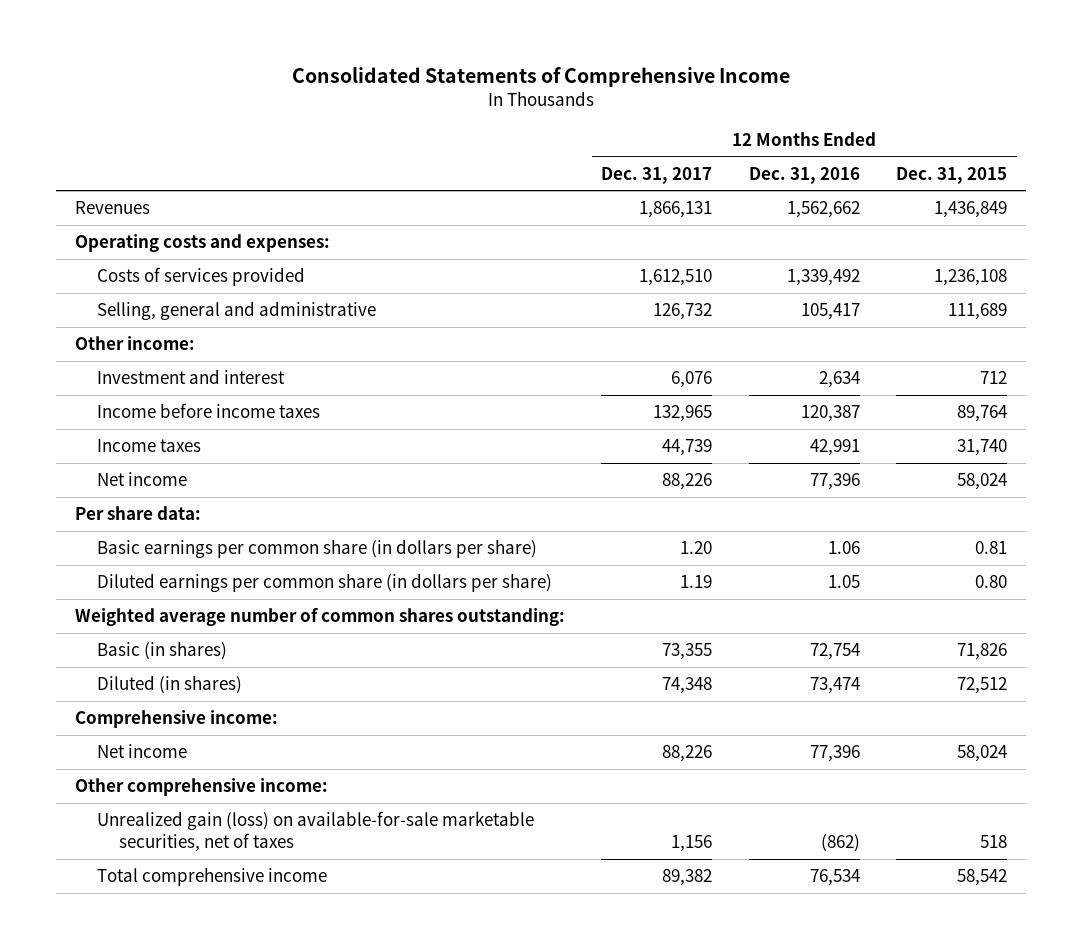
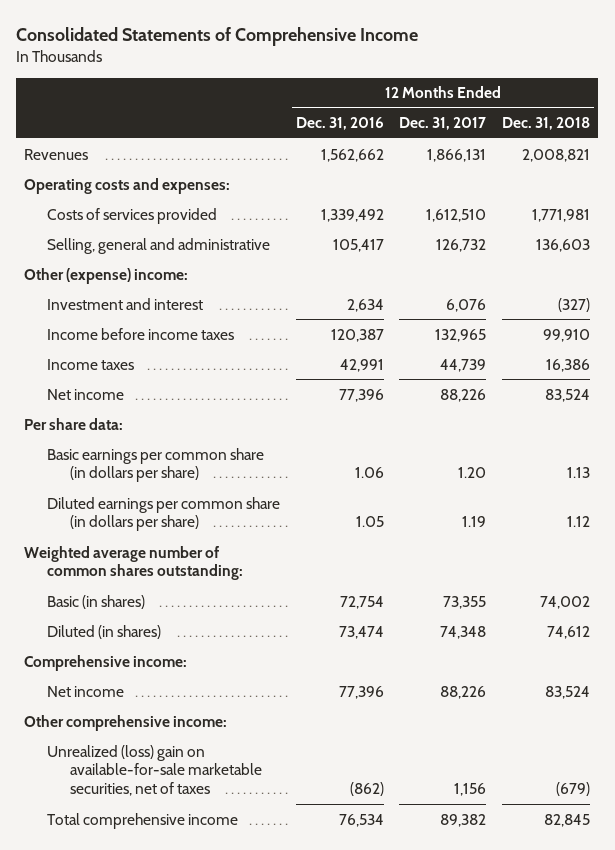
[896,166,1008,184] Dec. 31, 2015 -> none
none -> [502,117,591,131] Dec. 31, 2018
[74,336,195,351] Other income: -> [24,267,189,284] Other (expense) income:
[96,811,534,853] Unrealized gain (loss) on available-for-sale marketable securities, net of taxes -> [46,744,262,797] Unrealized (loss) gain on available-for-sale marketable securities, net of taxes

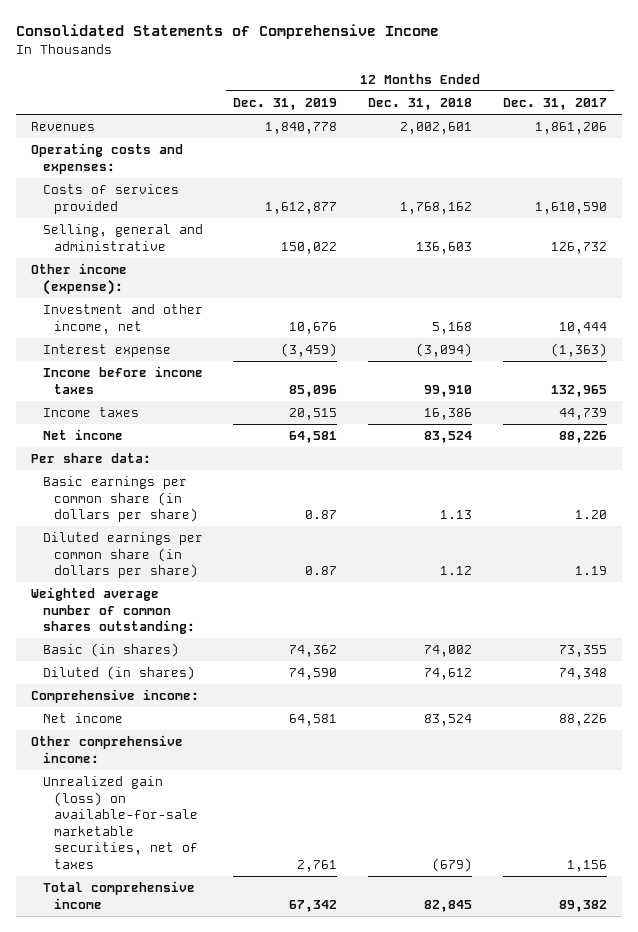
[295,117,384,131] Dec. 31, 2016 -> none
none -> [233,98,338,111] Dec. 31, 2019
[427,148,487,162] 1,866,131 -> [534,122,607,135] 1,861,206
[522,148,591,162] 2,008,821 -> [399,122,472,135] 2,002,601
[426,208,487,222] 1,612,510 -> [534,201,607,214] 1,610,590
[532,208,591,222] 1,771,981 -> [399,201,472,214] 1,768,162
[24,267,189,284] Other (expense) income: -> [31,263,128,295] Other income (expense):
[46,297,203,310] Investment and interest -> [42,304,203,334] Investment and other income, net
[446,298,487,312] 6,076 -> [558,321,607,334] 10,444
[558,297,591,312] (327) -> [431,321,472,334] 5,168
none -> [42,344,171,358] Interest expense
[46,744,262,797] Unrealized (loss) gain on available-for-sale marketable securities, net of taxes -> [42,776,199,869] Unrealized gain (loss) on available-for-sale marketable securities, net of taxes

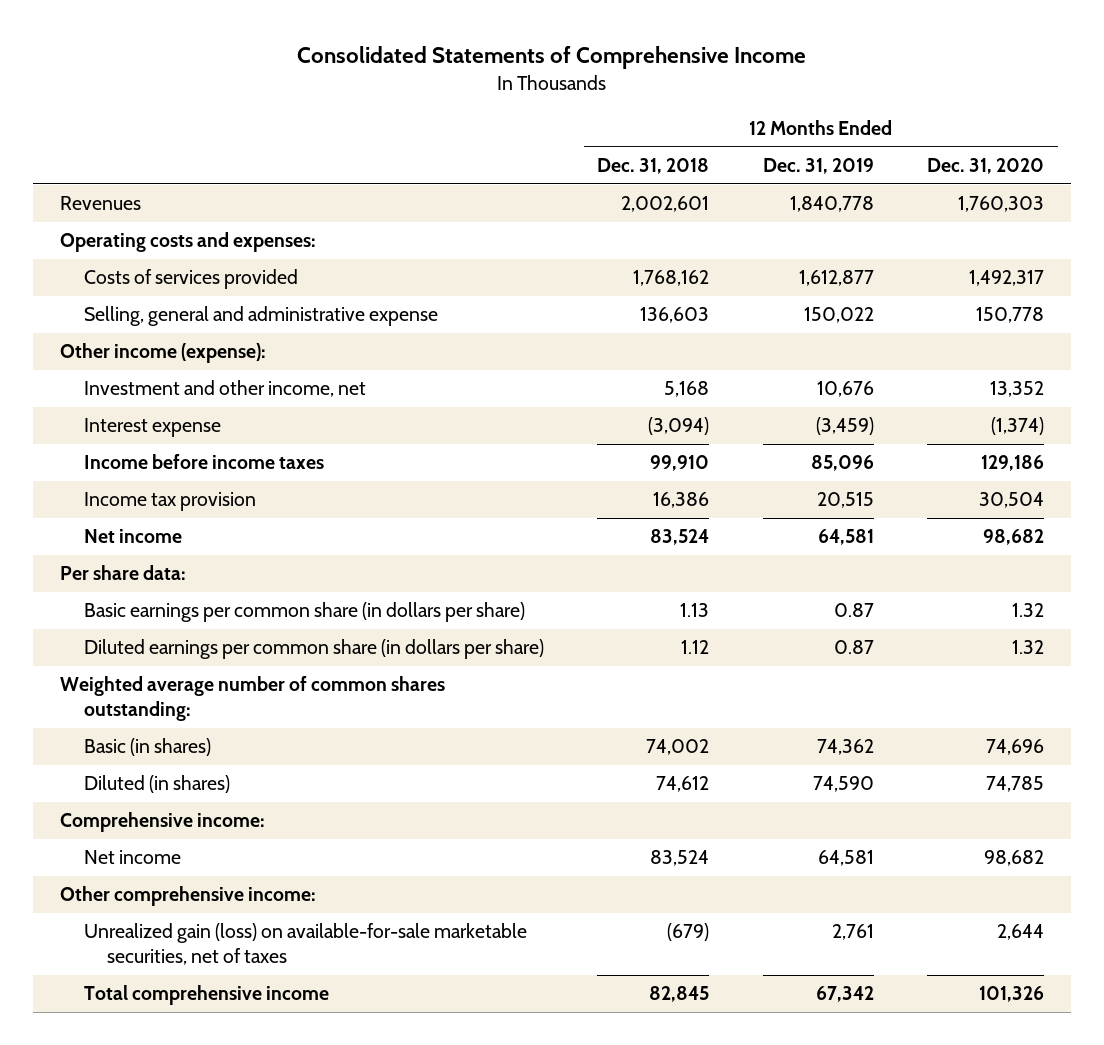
[502,98,607,111] Dec. 31, 2017 -> none
none -> [927,157,1045,174] Dec. 31, 2020
[42,224,203,251] Selling, general and administrative -> [83,306,438,327] Selling, general and administrative expense
[42,407,139,418] Income taxes -> [83,492,256,512] Income tax provision

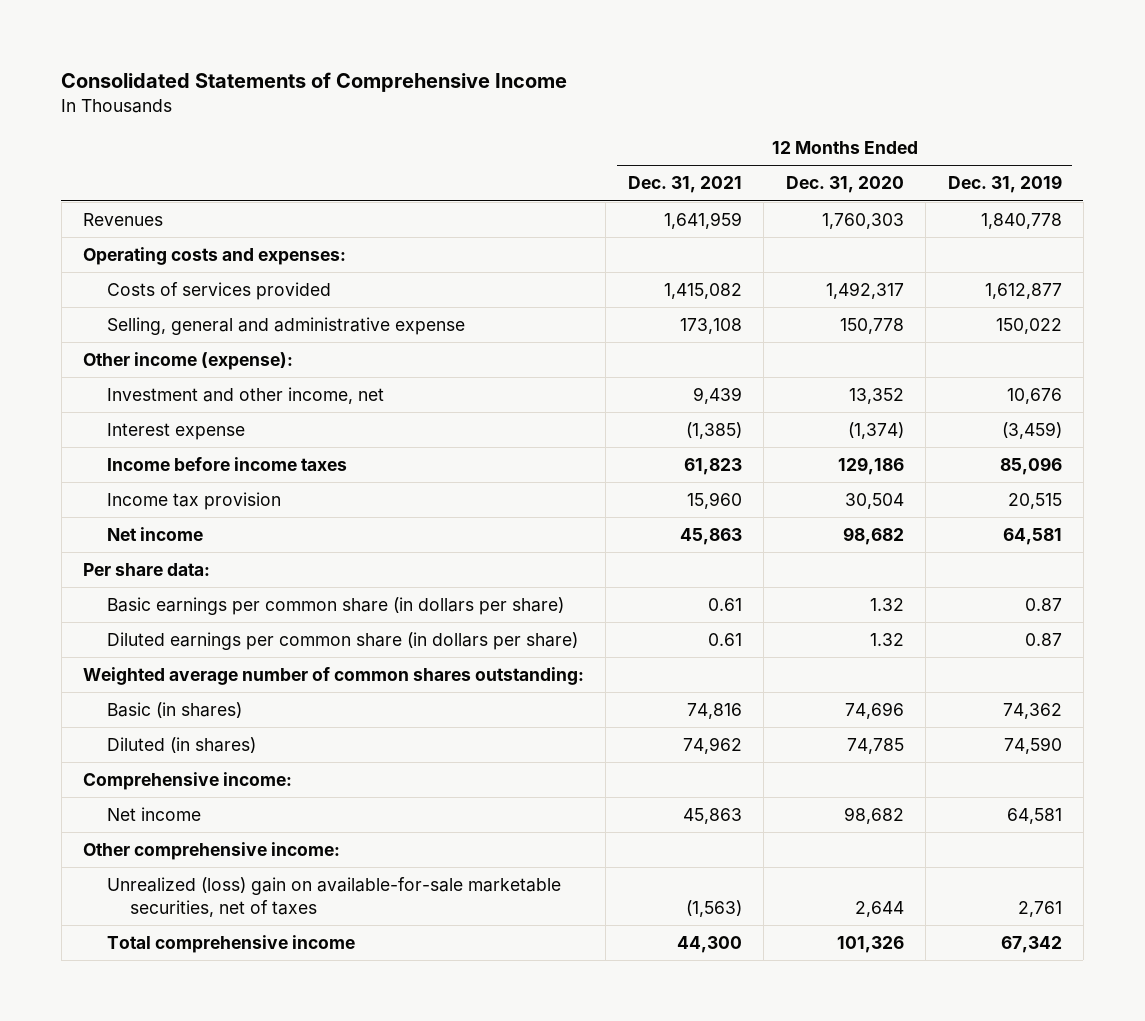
[597,157,710,174] Dec. 31, 2018 -> none
none -> [627,176,742,194] Dec. 31, 2021
[83,923,527,966] Unrealized gain (loss) on available-for-sale marketable securities, net of taxes -> [106,877,561,917] Unrealized (loss) gain on available-for-sale marketable securities, net of taxes

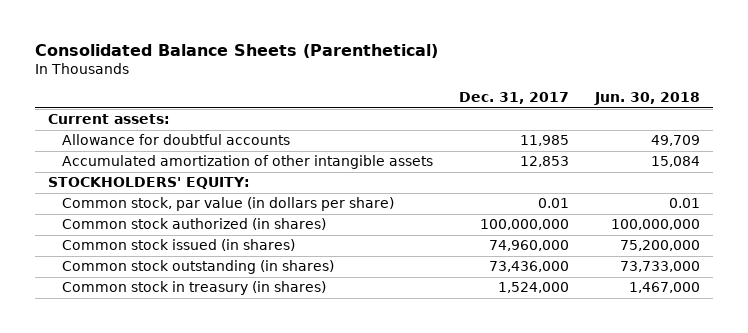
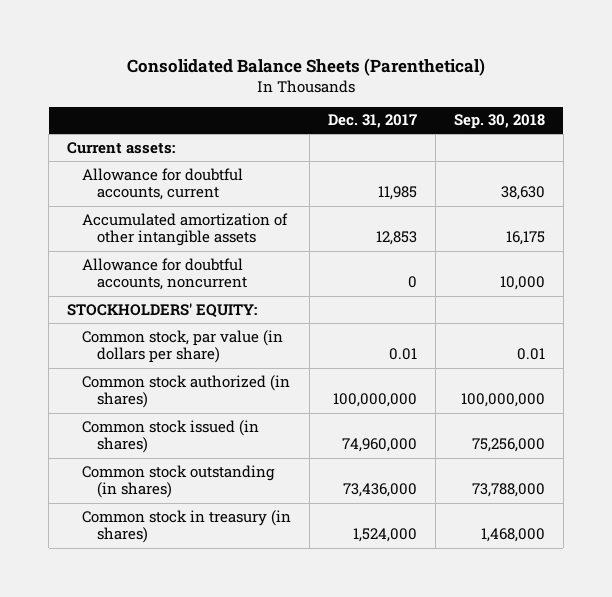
[593,92,700,106] Jun. 30, 2018 -> none
none -> [453,114,545,130] Sep. 30, 2018
[62,134,291,146] Allowance for doubtful accounts -> [82,167,244,201] Allowance for doubtful accounts, current
none -> [82,257,247,291] Allowance for doubtful accounts, noncurrent

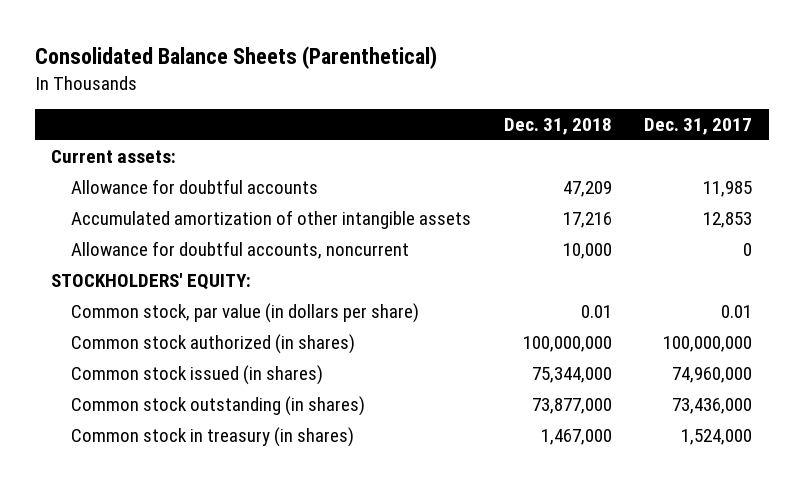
[453,114,545,130] Sep. 30, 2018 -> none
none -> [503,118,612,136] Dec. 31, 2018
[82,167,244,201] Allowance for doubtful accounts, current -> [70,179,318,195] Allowance for doubtful accounts

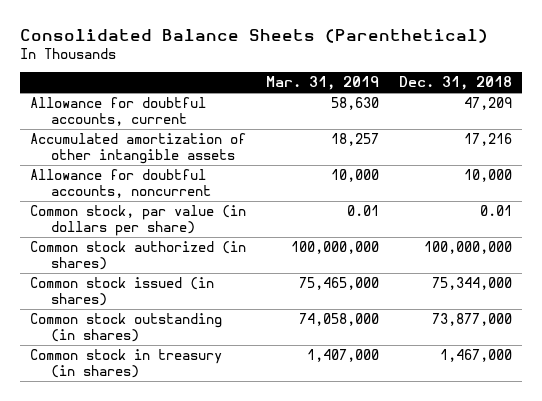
[644,118,753,136] Dec. 31, 2017 -> none
none -> [266,76,380,91] Mar. 31, 2019
[51,150,177,164] Current assets: -> none
[70,179,318,195] Allowance for doubtful accounts -> [29,97,206,126] Allowance for doubtful accounts, current
[51,273,252,291] STOCKHOLDERS' EQUITY: -> none

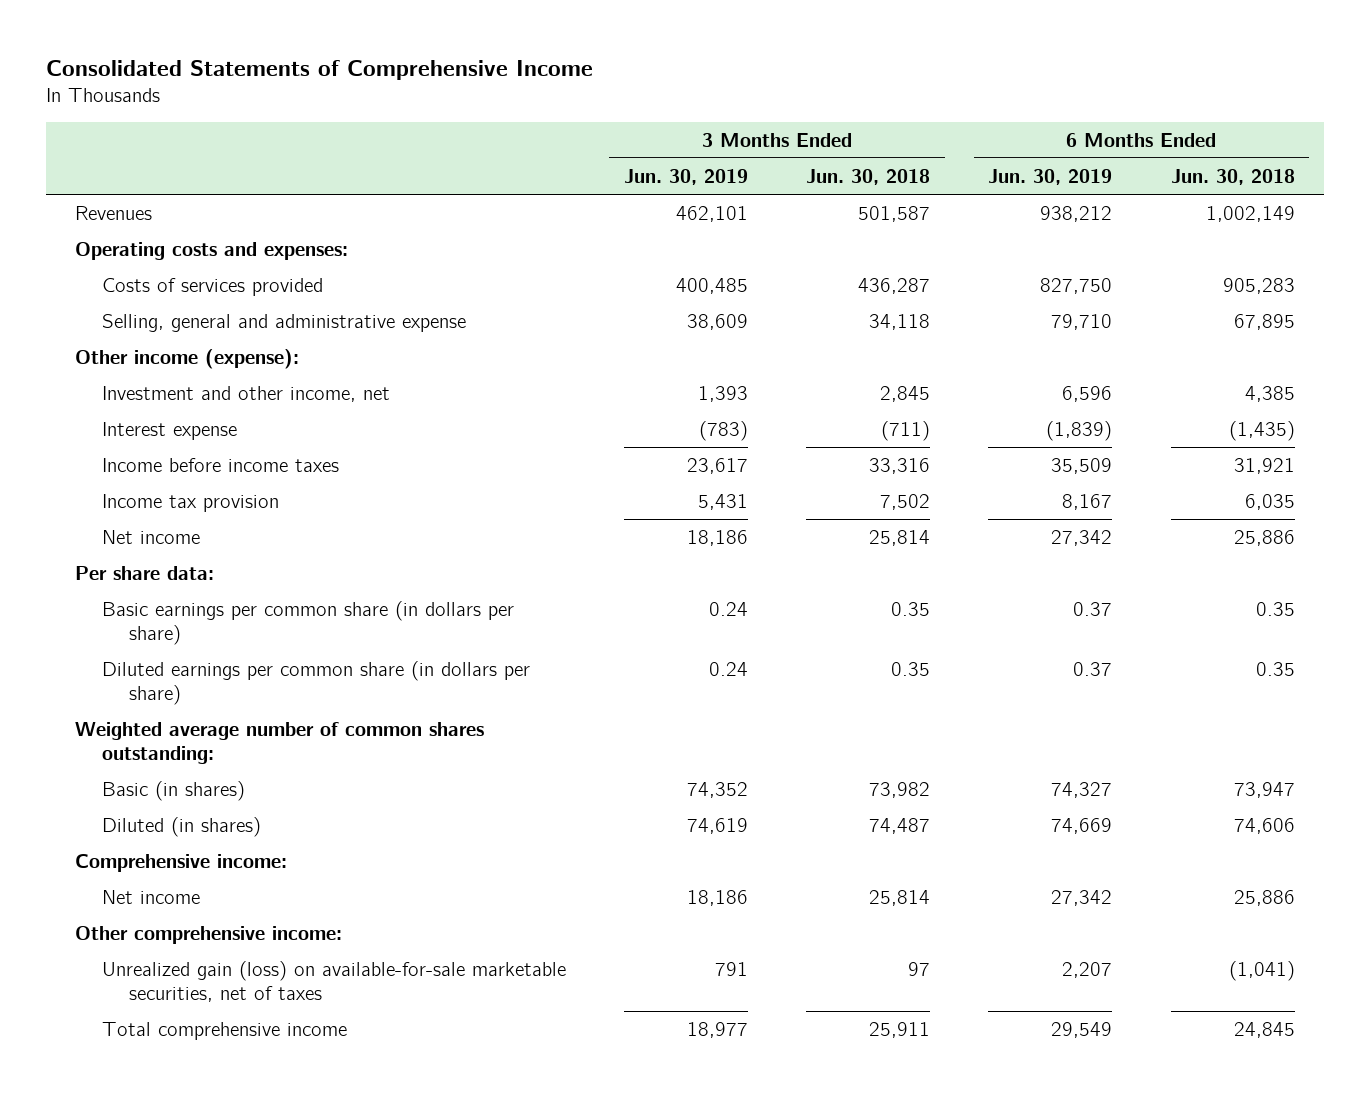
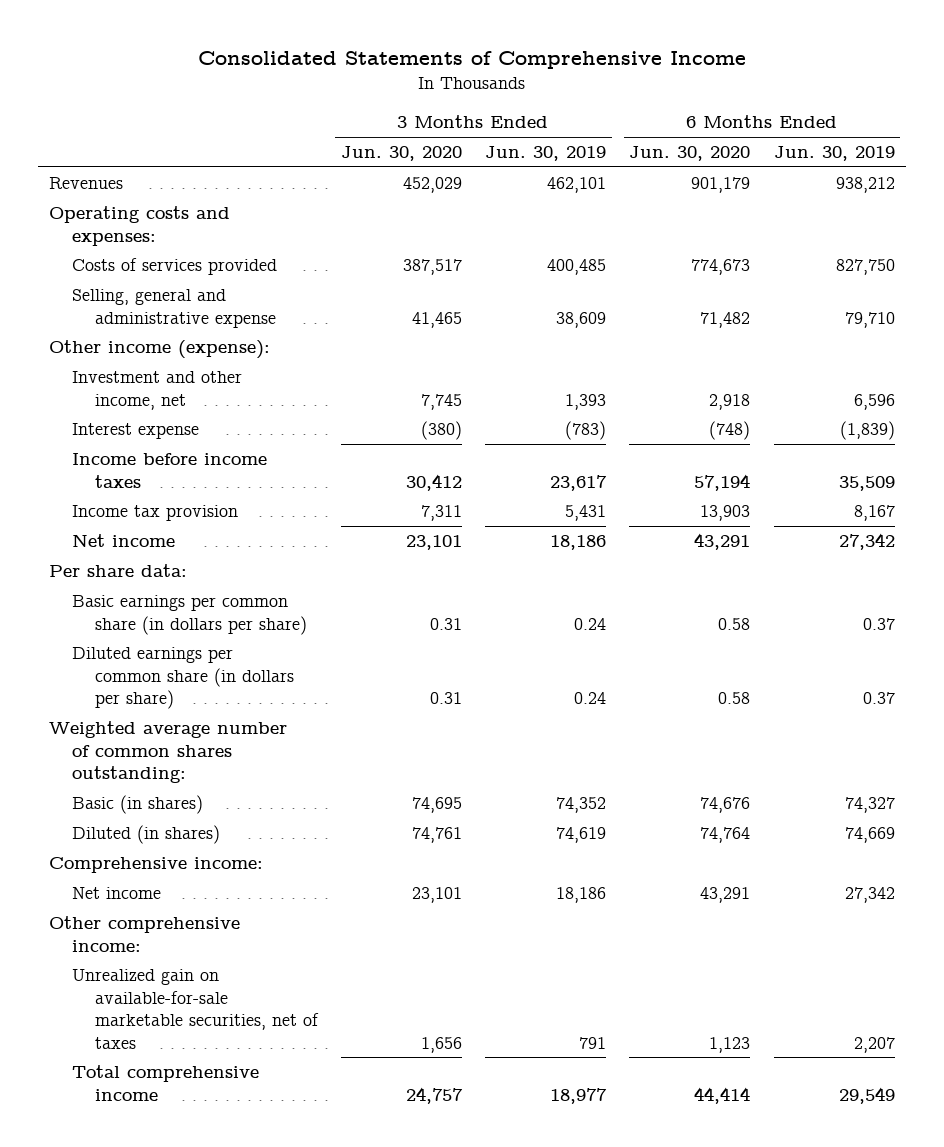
[806,168,931,185] Jun. 30, 2018 -> none
[1170,168,1295,185] Jun. 30, 2018 -> none
none -> [340,146,462,162] Jun. 30, 2020
none -> [629,146,751,162] Jun. 30, 2020
[101,960,566,1002] Unrealized gain (loss) on available-for-sale marketable securities, net of taxes -> [71,969,319,1049] Unrealized gain on available-for-sale marketable securities, net of taxes

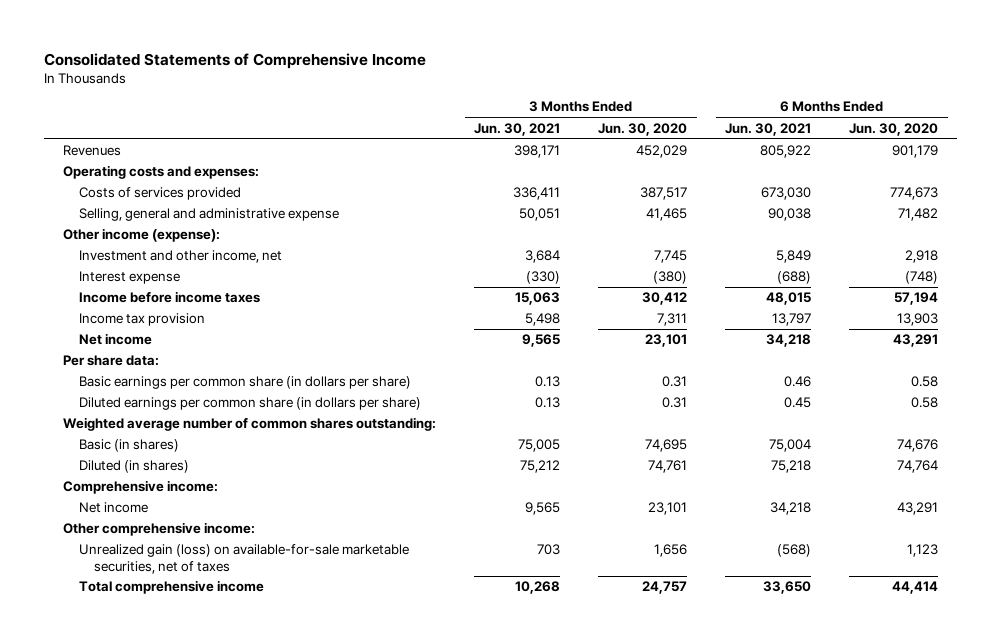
[485,146,607,162] Jun. 30, 2019 -> none
[773,146,895,162] Jun. 30, 2019 -> none
none -> [474,122,561,136] Jun. 30, 2021
none -> [725,122,812,136] Jun. 30, 2021
[71,969,319,1049] Unrealized gain on available-for-sale marketable securities, net of taxes -> [78,544,409,574] Unrealized gain (loss) on available-for-sale marketable securities, net of taxes

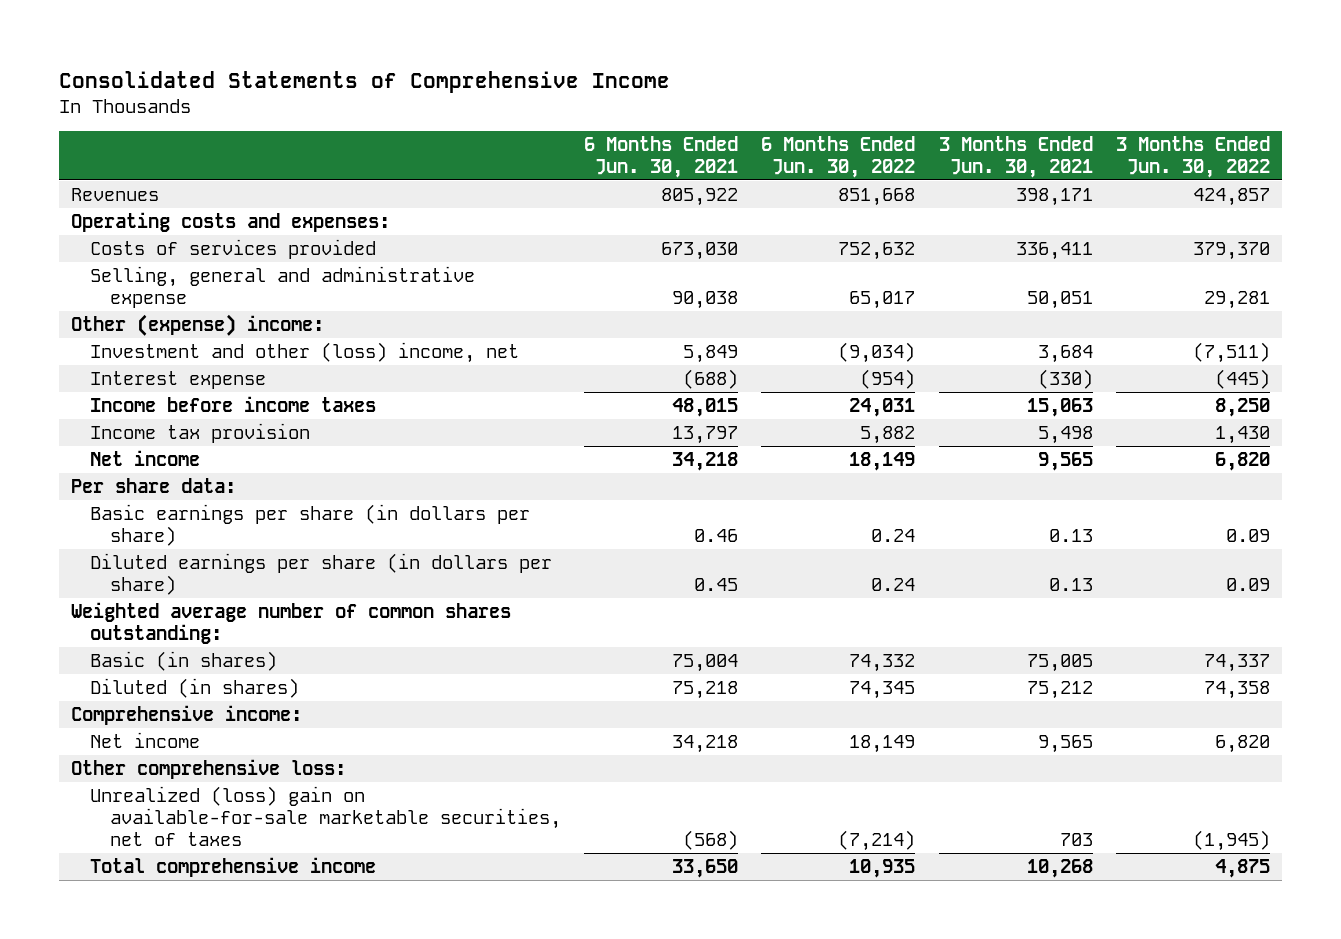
[598,122,688,136] Jun. 30, 2020 -> none
[849,122,939,136] Jun. 30, 2020 -> none
none -> [761,135,916,178] 6 Months Ended Jun. 30, 2022
none -> [1116,135,1271,178] 3 Months Ended Jun. 30, 2022
[63,228,221,243] Other income (expense): -> [71,314,325,337] Other (expense) income:
[78,250,282,264] Investment and other income, net -> [90,342,520,364] Investment and other (loss) income, net
[78,376,411,390] Basic earnings per common share (in dollars per share) -> [90,504,531,546] Basic earnings per share (in dollars per share)
[78,397,421,411] Diluted earnings per common share (in dollars per share) -> [90,553,553,595] Diluted earnings per share (in dollars per share)
[63,522,256,537] Other comprehensive income: -> [71,759,347,780] Other comprehensive loss:
[78,544,409,574] Unrealized gain (loss) on available-for-sale marketable securities, net of taxes -> [90,786,561,846] Unrealized (loss) gain on available-for-sale marketable securities, net of taxes

